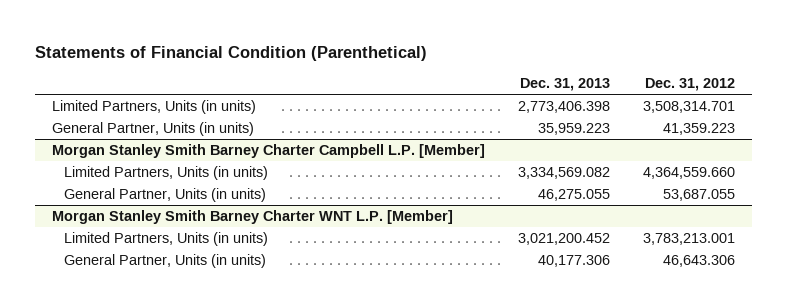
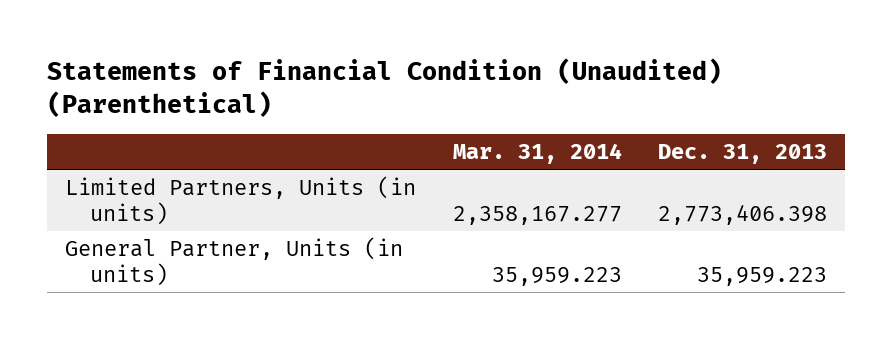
[35,45,428,61] Statements of Financial Condition (Parenthetical) -> [46,57,722,117] Statements of Financial Condition (Unaudited) (Parenthetical)
[645,78,736,92] Dec. 31, 2012 -> none
none -> [452,143,622,165] Mar. 31, 2014
[51,144,485,159] Morgan Stanley Smith Barney Charter Campbell L.P. [Member] -> none
[63,166,268,181] Limited Partners, Units (in units) -> none
[63,188,266,203] General Partner, Units (in units) -> none
[51,210,453,225] Morgan Stanley Smith Barney Charter WNT L.P. [Member] -> none
[63,232,268,247] Limited Partners, Units (in units) -> none
[63,254,266,269] General Partner, Units (in units) -> none

